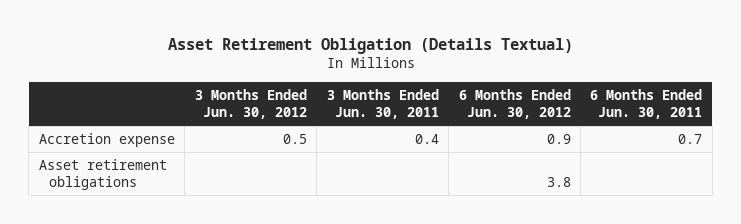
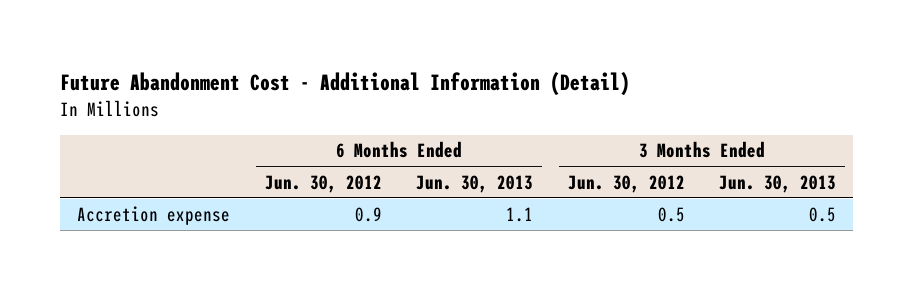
[167,38,573,55] Asset Retirement Obligation (Details Textual) -> [60,71,631,96] Future Abandonment Cost - Additional Information (Detail)
[326,88,439,120] 3 Months Ended Jun. 30, 2011 -> none
[590,88,703,120] 6 Months Ended Jun. 30, 2011 -> none
none -> [416,174,534,193] Jun. 30, 2013
none -> [719,174,837,193] Jun. 30, 2013
[38,158,167,191] Asset retirement obligations -> none

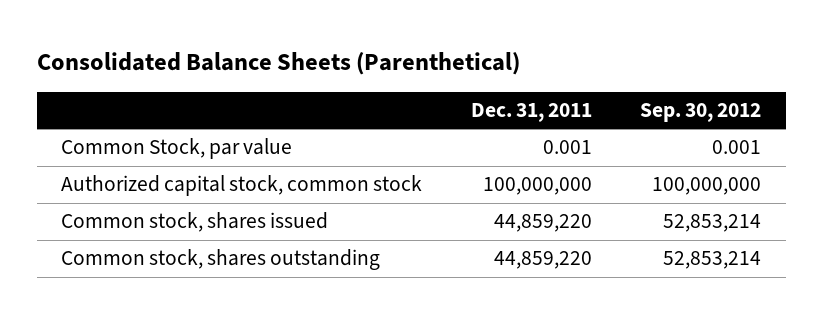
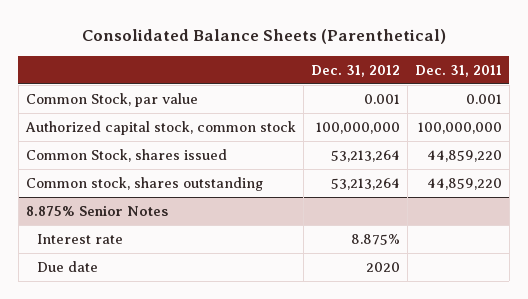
[640,103,762,123] Sep. 30, 2012 -> none
none -> [310,64,400,77] Dec. 31, 2012
[61,212,329,233] Common stock, shares issued -> [25,149,227,163] Common Stock, shares issued
none -> [25,205,168,217] 8.875% Senior Notes
none -> [36,234,123,245] Interest rate
none -> [36,261,98,273] Due date

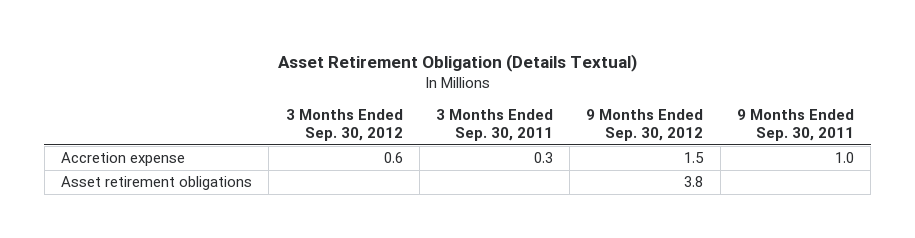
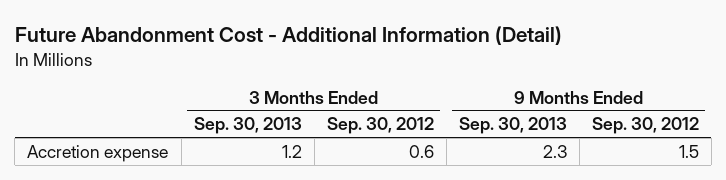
[277,53,637,72] Asset Retirement Obligation (Details Textual) -> [14,26,562,46] Future Abandonment Cost - Additional Information (Detail)
[436,109,554,142] 3 Months Ended Sep. 30, 2011 -> none
[736,109,854,142] 9 Months Ended Sep. 30, 2011 -> none
none -> [193,117,302,135] Sep. 30, 2013
none -> [458,117,567,135] Sep. 30, 2013
[61,176,253,191] Asset retirement obligations -> none

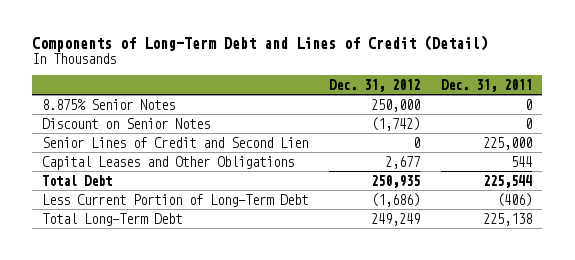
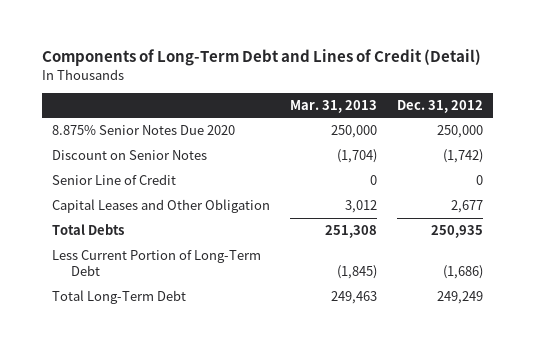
[441,78,533,92] Dec. 31, 2011 -> none
none -> [290,99,378,113] Mar. 31, 2013
[42,98,176,110] 8.875% Senior Notes -> [51,125,235,136] 8.875% Senior Notes Due 2020
[42,136,309,148] Senior Lines of Credit and Second Lien -> [51,174,176,186] Senior Line of Credit
[42,155,295,170] Capital Leases and Other Obligations -> [51,199,270,214] Capital Leases and Other Obligation
[42,174,113,186] Total Debt -> [51,224,124,236] Total Debts

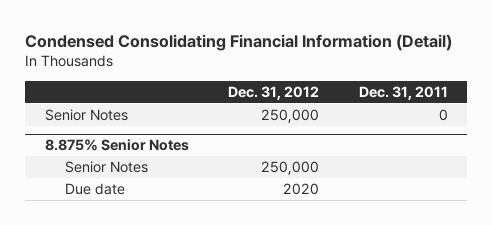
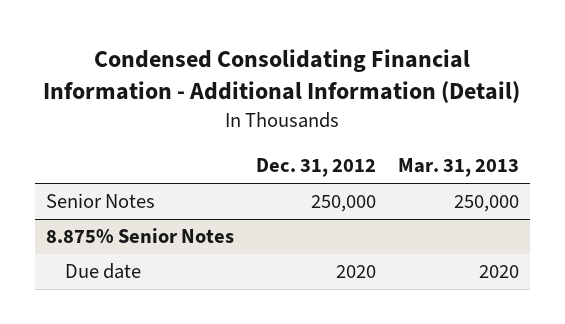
[24,33,452,51] Condensed Consolidating Financial Information (Detail) -> [43,49,521,104] Condensed Consolidating Financial Information - Additional Information (Detail)
[358,85,448,100] Dec. 31, 2011 -> none
none -> [397,158,519,178] Mar. 31, 2013
[65,161,149,174] Senior Notes -> none

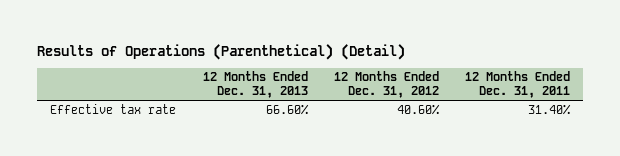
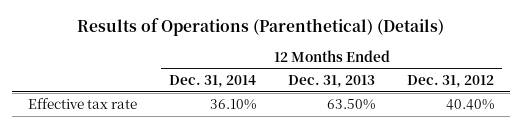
[37,43,406,60] Results of Operations (Parenthetical) (Detail) -> [76,18,444,37] Results of Operations (Parenthetical) (Details)
[465,71,571,99] 12 Months Ended Dec. 31, 2011 -> none
none -> [168,75,256,89] Dec. 31, 2014
[265,104,309,116] 66.60% -> [327,99,376,111] 63.50%
[396,104,440,116] 40.60% -> [446,99,495,111] 40.40%

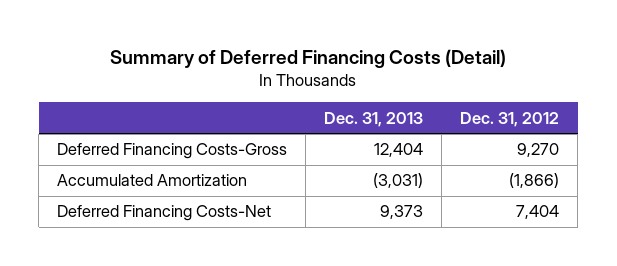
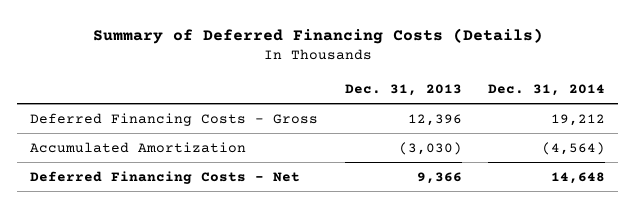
[110,49,507,69] Summary of Deferred Financing Costs (Detail) -> [92,27,543,44] Summary of Deferred Financing Costs (Details)
[460,111,560,127] Dec. 31, 2012 -> none
none -> [487,83,605,96] Dec. 31, 2014
[57,143,288,160] Deferred Financing Costs-Gross -> [30,112,319,126] Deferred Financing Costs - Gross
[374,143,424,158] 12,404 -> [407,113,462,126] 12,396
[373,173,424,189] (3,031) -> [398,141,462,155] (3,030)
[57,205,272,222] Deferred Financing Costs-Net -> [30,170,301,184] Deferred Financing Costs - Net
[380,205,424,220] 9,373 -> [416,171,462,184] 9,366

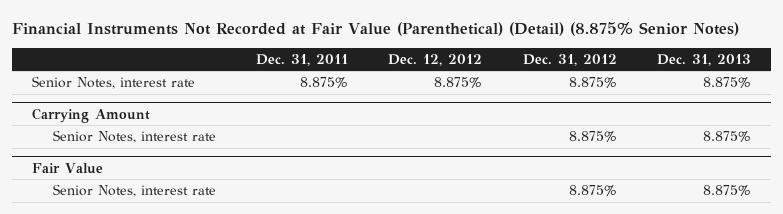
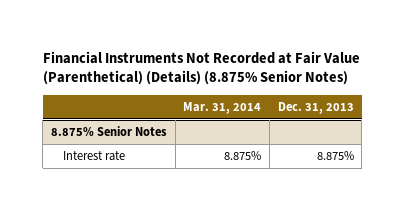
[12,21,740,36] Financial Instruments Not Recorded at Fair Value (Parenthetical) (Detail) (8.875% Senior Notes) -> [42,50,360,86] Financial Instruments Not Recorded at Fair Value (Parenthetical) (Details) (8.875% Senior Notes)
[256,53,349,66] Dec. 31, 2011 -> none
[388,53,483,66] Dec. 12, 2012 -> none
[522,53,617,66] Dec. 31, 2012 -> none
none -> [183,102,262,115] Mar. 31, 2014
[32,107,151,123] Carrying Amount -> none
[52,130,216,144] Senior Notes, interest rate -> none
[32,162,104,174] Fair Value -> none
[52,184,216,198] Senior Notes, interest rate -> none
none -> [51,126,168,137] 8.875% Senior Notes
[32,76,196,90] Senior Notes, interest rate -> [63,151,126,162] Interest rate

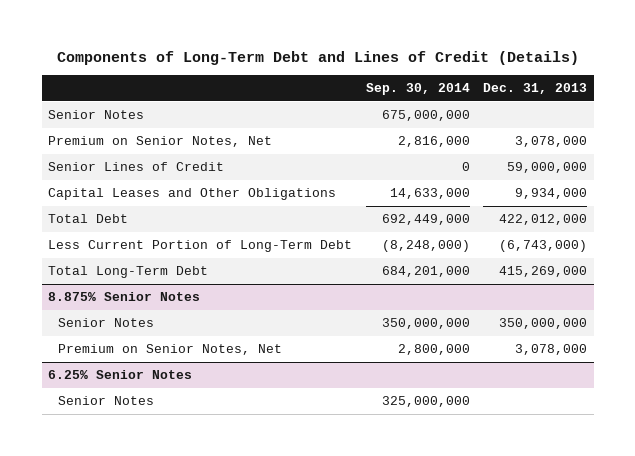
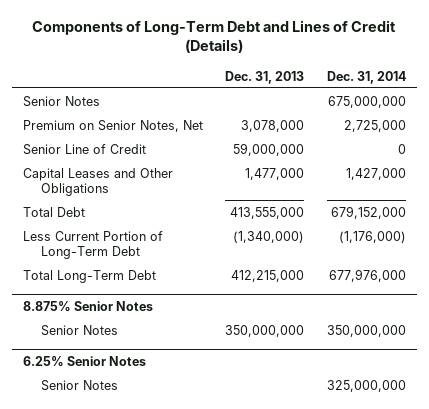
[365,83,470,96] Sep. 30, 2014 -> none
none -> [326,70,406,84] Dec. 31, 2014
[48,162,225,172] Senior Lines of Credit -> [23,143,147,155] Senior Line of Credit
[514,188,587,200] 9,934,000 -> [245,167,305,180] 1,477,000
[498,214,587,226] 422,012,000 -> [230,206,305,219] 413,555,000
[498,240,587,253] (6,743,000) -> [233,230,305,243] (1,340,000)
[498,266,587,278] 415,269,000 -> [231,269,305,282] 412,215,000
[57,344,282,356] Premium on Senior Notes, Net -> none

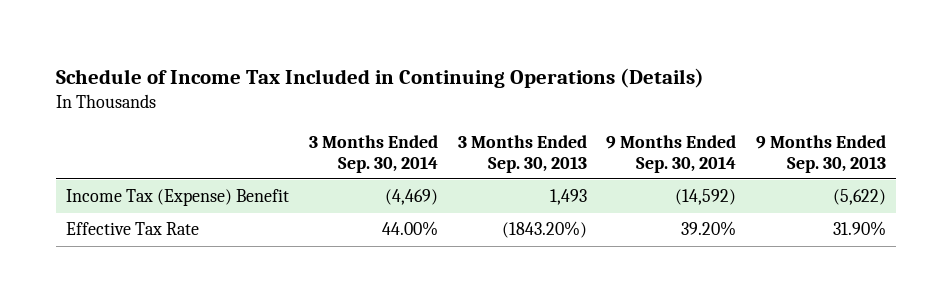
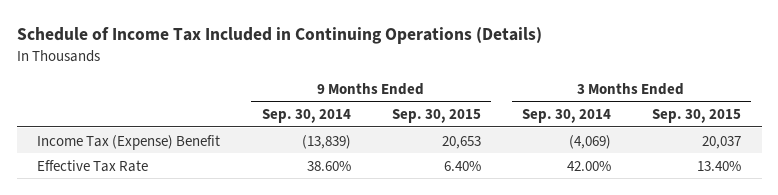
[457,134,587,173] 3 Months Ended Sep. 30, 2013 -> none
[756,134,887,173] 9 Months Ended Sep. 30, 2013 -> none
none -> [391,109,481,124] Sep. 30, 2015
none -> [652,109,742,124] Sep. 30, 2015
[384,189,438,206] (4,469) -> [568,134,611,149] (4,069)
[675,189,737,206] (14,592) -> [301,134,351,149] (13,839)
[381,221,438,237] 44.00% -> [566,160,611,171] 42.00%
[681,221,737,237] 39.20% -> [306,160,351,171] 38.60%

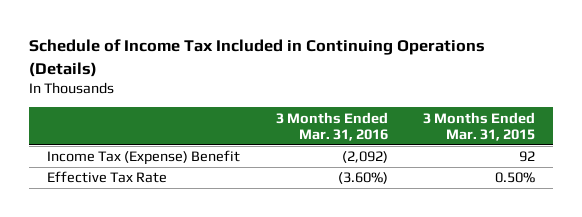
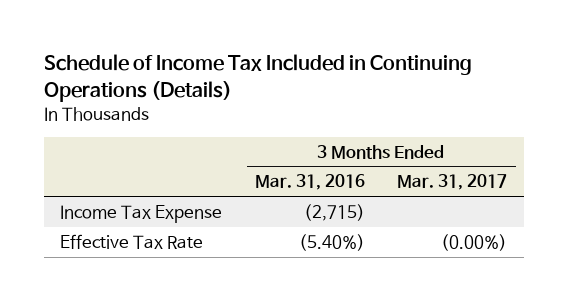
[423,111,536,142] 3 Months Ended Mar. 31, 2015 -> none
none -> [397,174,508,191] Mar. 31, 2017
[46,150,240,166] Income Tax (Expense) Benefit -> [60,204,223,223] Income Tax Expense
[341,151,388,164] (2,092) -> [303,203,365,221] (2,715)
[337,172,388,185] (3.60%) -> [298,233,365,251] (5.40%)

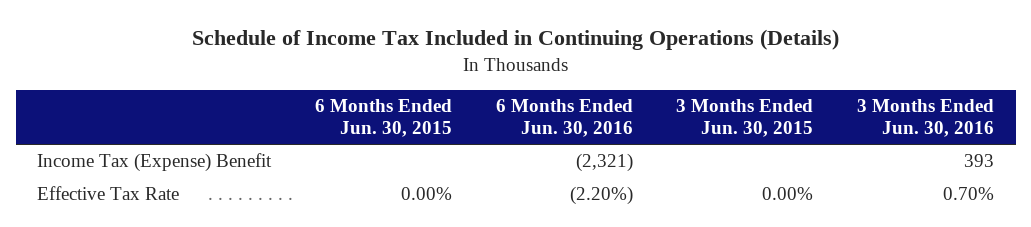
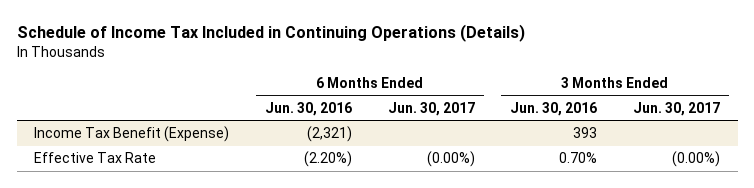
[314,99,452,138] 6 Months Ended Jun. 30, 2015 -> none
[676,99,814,138] 3 Months Ended Jun. 30, 2015 -> none
none -> [387,101,475,116] Jun. 30, 2017
none -> [632,101,720,116] Jun. 30, 2017
[37,153,273,173] Income Tax (Expense) Benefit -> [34,126,230,143] Income Tax Benefit (Expense)

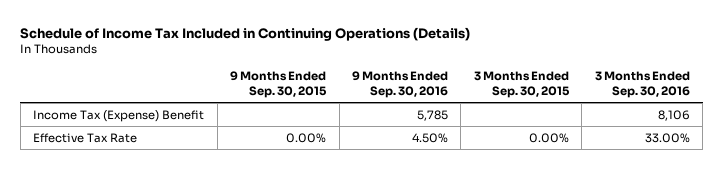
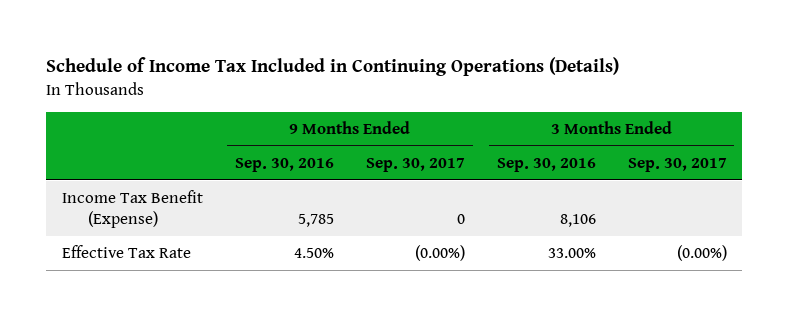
[230,71,328,98] 9 Months Ended Sep. 30, 2015 -> none
[473,71,570,98] 3 Months Ended Sep. 30, 2015 -> none
none -> [365,157,465,172] Sep. 30, 2017
none -> [627,157,727,172] Sep. 30, 2017
[33,109,205,122] Income Tax (Expense) Benefit -> [62,190,204,228] Income Tax Benefit (Expense)

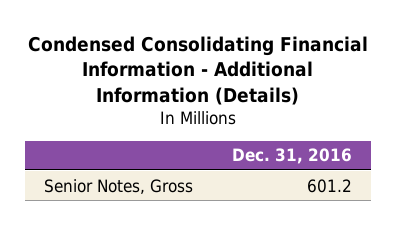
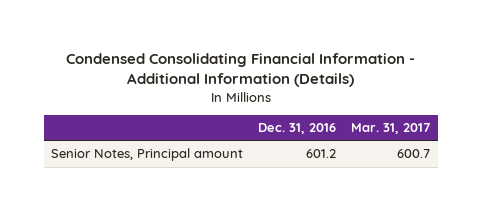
none -> [351,123,431,135] Mar. 31, 2017
[44,178,194,194] Senior Notes, Gross -> [51,148,244,162] Senior Notes, Principal amount

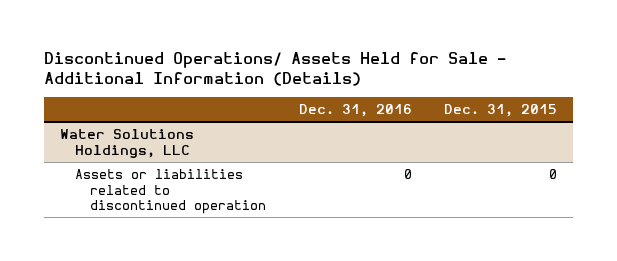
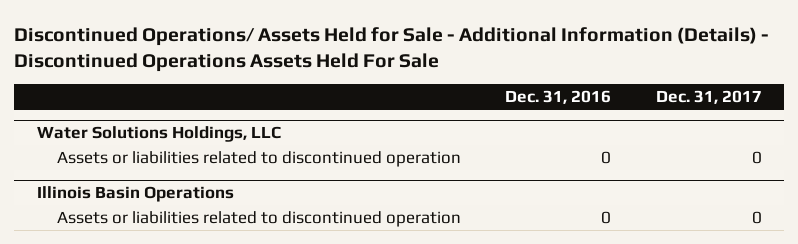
[43,52,506,87] Discontinued Operations/ Assets Held for Sale - Additional Information (Details) -> [14,26,770,73] Discontinued Operations/ Assets Held for Sale - Additional Information (Details) - Discontinued Operations Assets Held For Sale
[444,104,558,118] Dec. 31, 2015 -> none
none -> [655,90,762,105] Dec. 31, 2017
none -> [36,186,234,203] Illinois Basin Operations
none -> [56,211,461,228] Assets or liabilities related to discontinued operation

